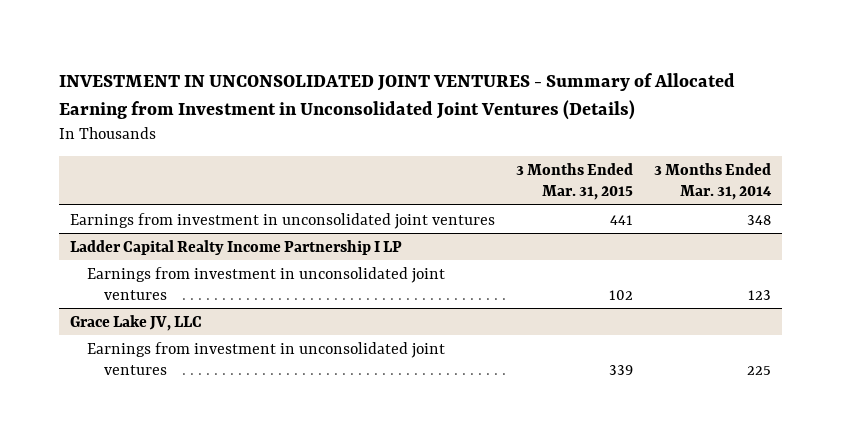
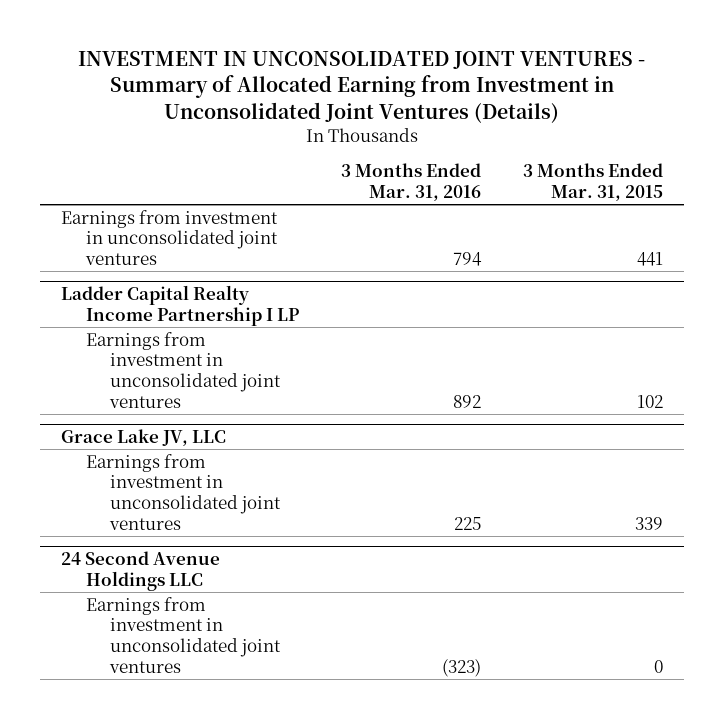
[654,163,773,201] 3 Months Ended Mar. 31, 2014 -> none
none -> [340,163,481,201] 3 Months Ended Mar. 31, 2016
none -> [60,551,220,591] 24 Second Avenue Holdings LLC
none -> [85,596,282,673] Earnings from investment in unconsolidated joint ventures

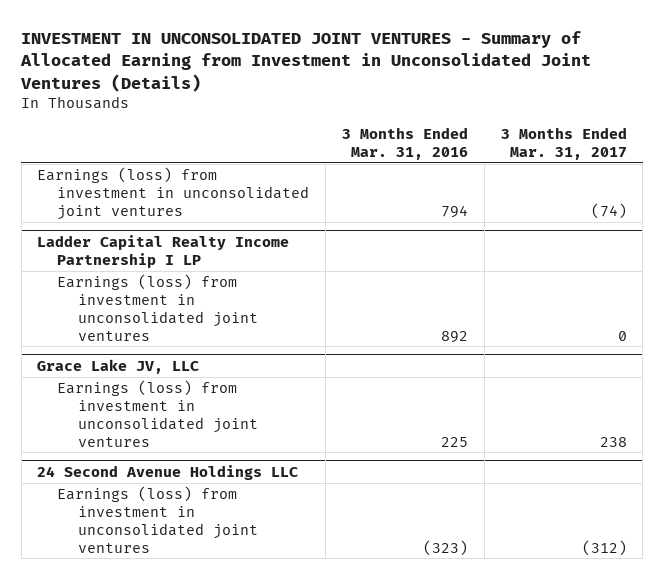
[522,163,663,201] 3 Months Ended Mar. 31, 2015 -> none
none -> [500,127,627,160] 3 Months Ended Mar. 31, 2017
[60,209,278,265] Earnings from investment in unconsolidated joint ventures -> [37,167,310,220] Earnings (loss) from investment in unconsolidated joint ventures
[85,331,282,408] Earnings from investment in unconsolidated joint ventures -> [57,274,258,341] Earnings (loss) from investment in unconsolidated joint ventures
[85,453,282,530] Earnings from investment in unconsolidated joint ventures -> [57,380,258,447] Earnings (loss) from investment in unconsolidated joint ventures
[85,596,282,673] Earnings from investment in unconsolidated joint ventures -> [57,486,258,553] Earnings (loss) from investment in unconsolidated joint ventures

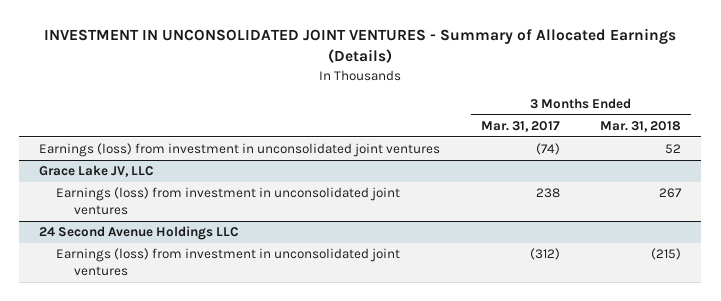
[20,30,592,92] INVESTMENT IN UNCONSOLIDATED JOINT VENTURES - Summary of Allocated Earning from Investment in Unconsolidated Joint Ventures (Details) -> [44,28,677,64] INVESTMENT IN UNCONSOLIDATED JOINT VENTURES - Summary of Allocated Earnings (Details)
[342,127,469,160] 3 Months Ended Mar. 31, 2016 -> none
none -> [600,120,682,132] Mar. 31, 2018
[37,235,290,268] Ladder Capital Realty Income Partnership I LP -> none
[57,274,258,341] Earnings (loss) from investment in unconsolidated joint ventures -> none

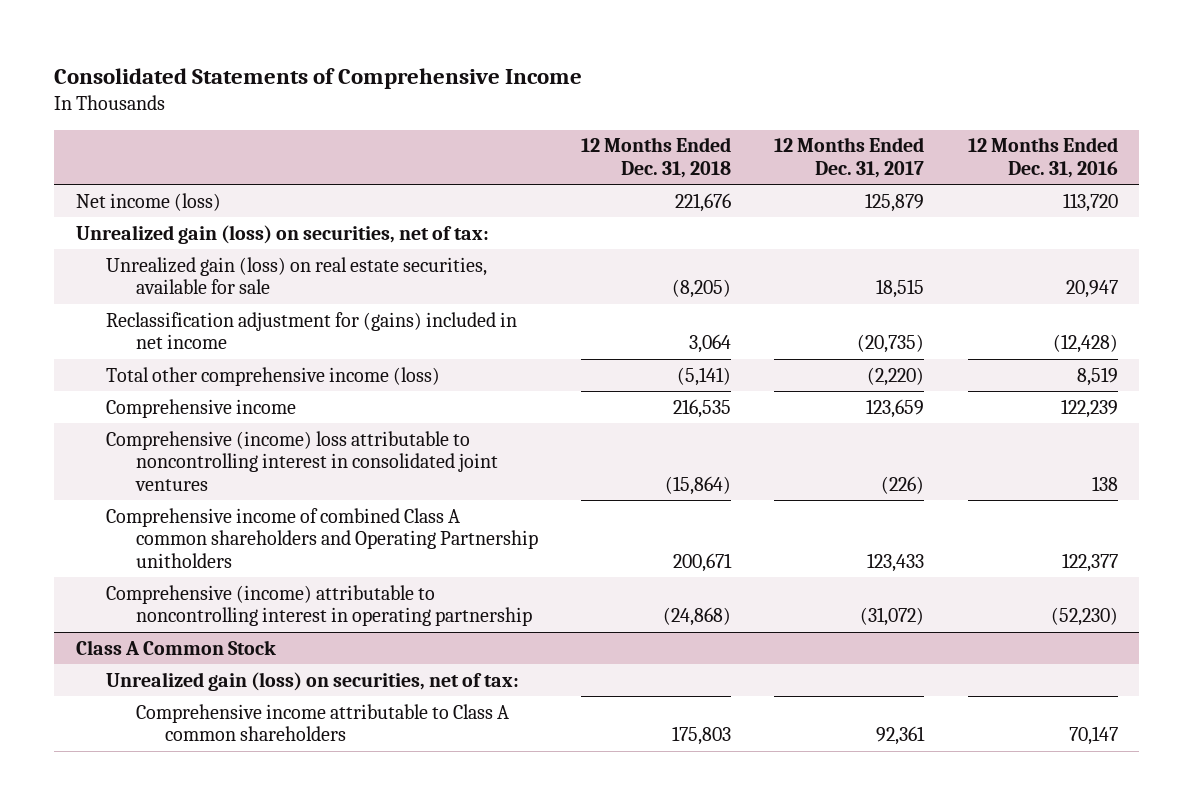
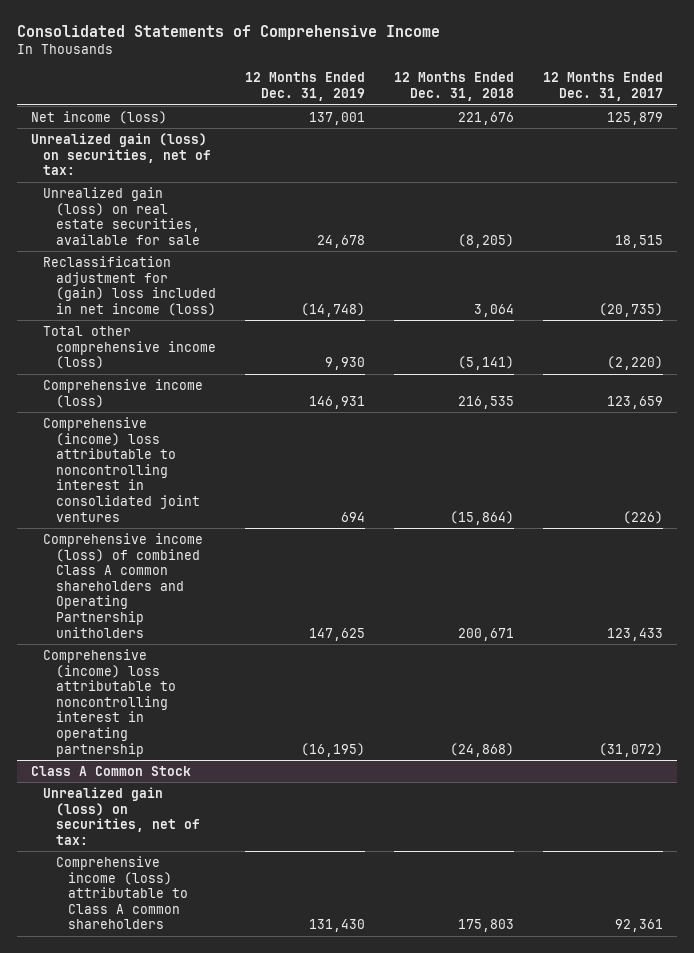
[967,137,1118,178] 12 Months Ended Dec. 31, 2016 -> none
none -> [244,72,365,102] 12 Months Ended Dec. 31, 2019
[105,311,517,350] Reclassification adjustment for (gains) included in net income -> [43,255,216,316] Reclassification adjustment for (gain) loss included in net income (loss)
[105,398,296,418] Comprehensive income -> [43,378,204,408] Comprehensive income (loss)
[105,507,538,568] Comprehensive income of combined Class A common shareholders and Operating Partnership unitholders -> [43,532,204,638] Comprehensive income (loss) of combined Class A common shareholders and Operating Partnership unitholders
[105,584,532,627] Comprehensive (income) attributable to noncontrolling interest in operating partnership -> [43,648,176,757] Comprehensive (income) loss attributable to noncontrolling interest in operating partnership
[135,703,509,742] Comprehensive income attributable to Class A common shareholders -> [55,855,188,930] Comprehensive income (loss) attributable to Class A common shareholders

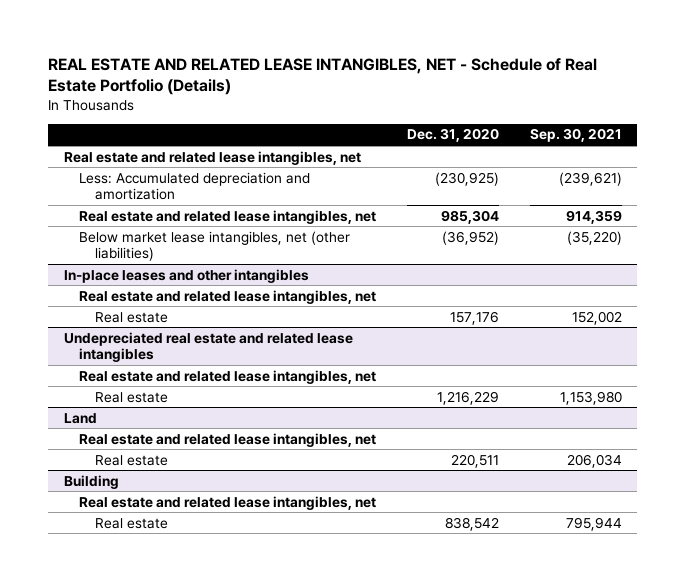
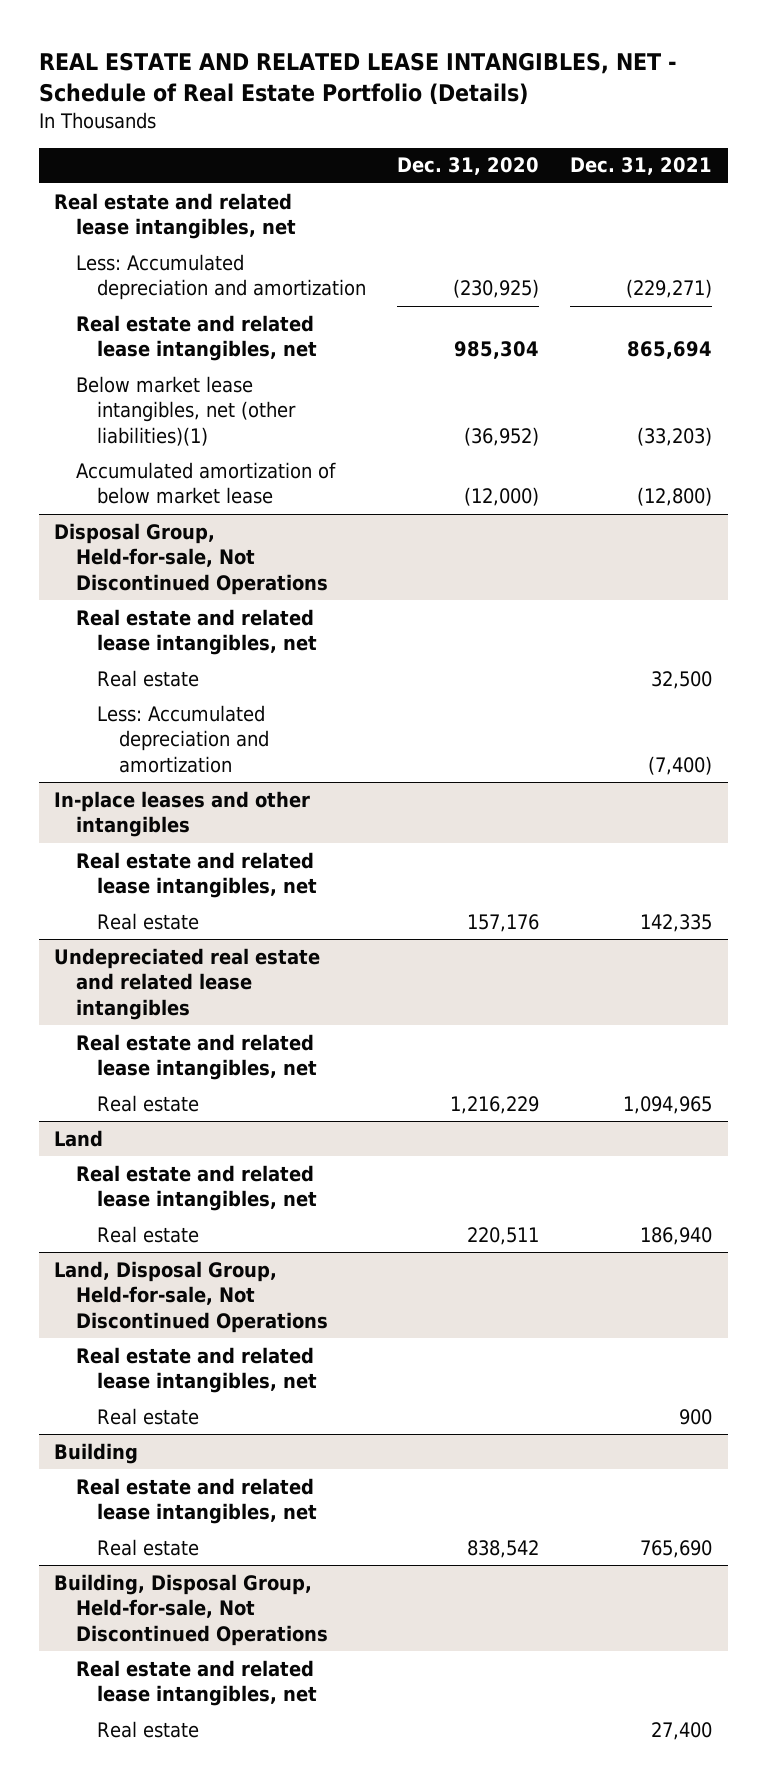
[530,128,623,143] Sep. 30, 2021 -> none
none -> [570,157,713,176] Dec. 31, 2021
[79,230,351,261] Below market lease intangibles, net (other liabilities) -> [75,375,297,447] Below market lease intangibles, net (other liabilities)(1)
none -> [75,461,336,505] Accumulated amortization of below market lease
none -> [54,522,328,596] Disposal Group, Held-for-sale, Not Discontinued Operations
none -> [75,608,318,656] Real estate and related lease intangibles, net
none -> [97,669,200,687] Real estate
none -> [97,704,269,774] Less: Accumulated depreciation and amortization
none -> [54,1260,328,1334] Land, Disposal Group, Held-for-sale, Not Discontinued Operations
none -> [75,1346,318,1394] Real estate and related lease intangibles, net
none -> [97,1407,200,1425] Real estate
none -> [54,1573,328,1647] Building, Disposal Group, Held-for-sale, Not Discontinued Operations
none -> [75,1659,318,1707] Real estate and related lease intangibles, net
none -> [97,1720,200,1738] Real estate

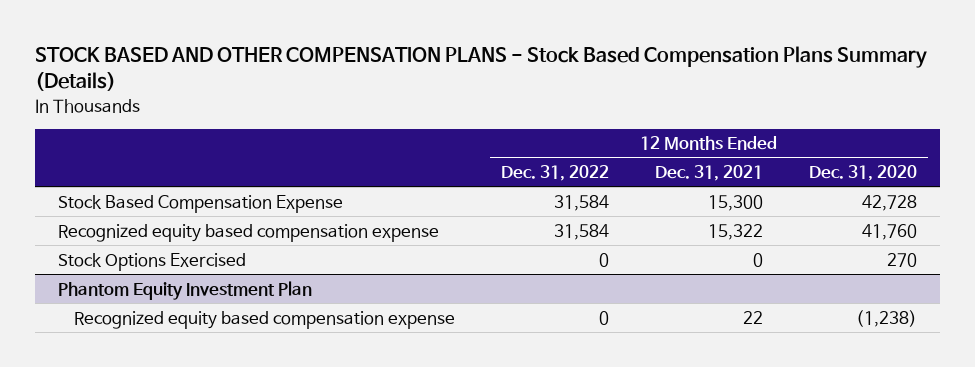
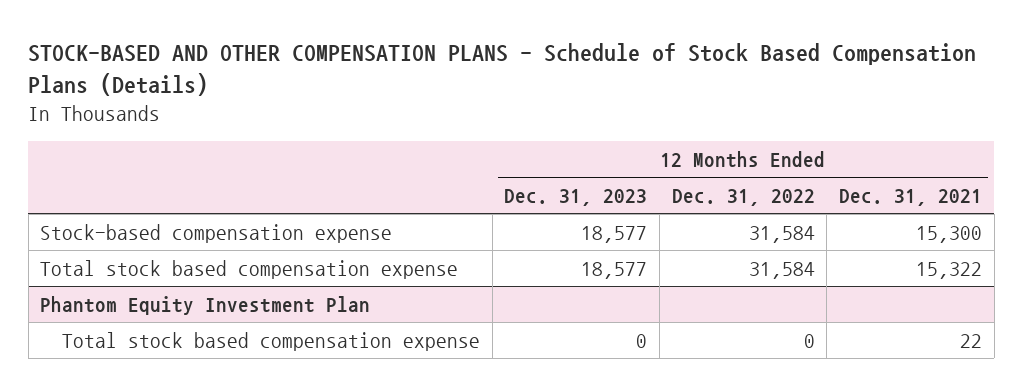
[35,45,928,92] STOCK BASED AND OTHER COMPENSATION PLANS - Stock Based Compensation Plans Summary (Details) -> [28,43,977,97] STOCK-BASED AND OTHER COMPENSATION PLANS - Schedule of Stock Based Compensation Plans (Details)
[808,165,917,182] Dec. 31, 2020 -> none
none -> [504,189,648,207] Dec. 31, 2023
[58,252,247,271] Stock Options Exercised -> none
[58,194,344,213] Stock Based Compensation Expense -> [40,223,393,243] Stock-based compensation expense
[58,223,440,242] Recognized equity based compensation expense -> [40,259,459,279] Total stock based compensation expense
[74,310,456,329] Recognized equity based compensation expense -> [62,331,481,351] Total stock based compensation expense

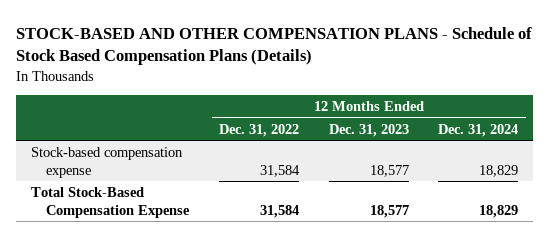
[838,189,982,207] Dec. 31, 2021 -> none
none -> [438,123,519,137] Dec. 31, 2024
[40,295,371,315] Phantom Equity Investment Plan -> none
[62,331,481,351] Total stock based compensation expense -> none
[40,259,459,279] Total stock based compensation expense -> [30,186,191,218] Total Stock-Based Compensation Expense

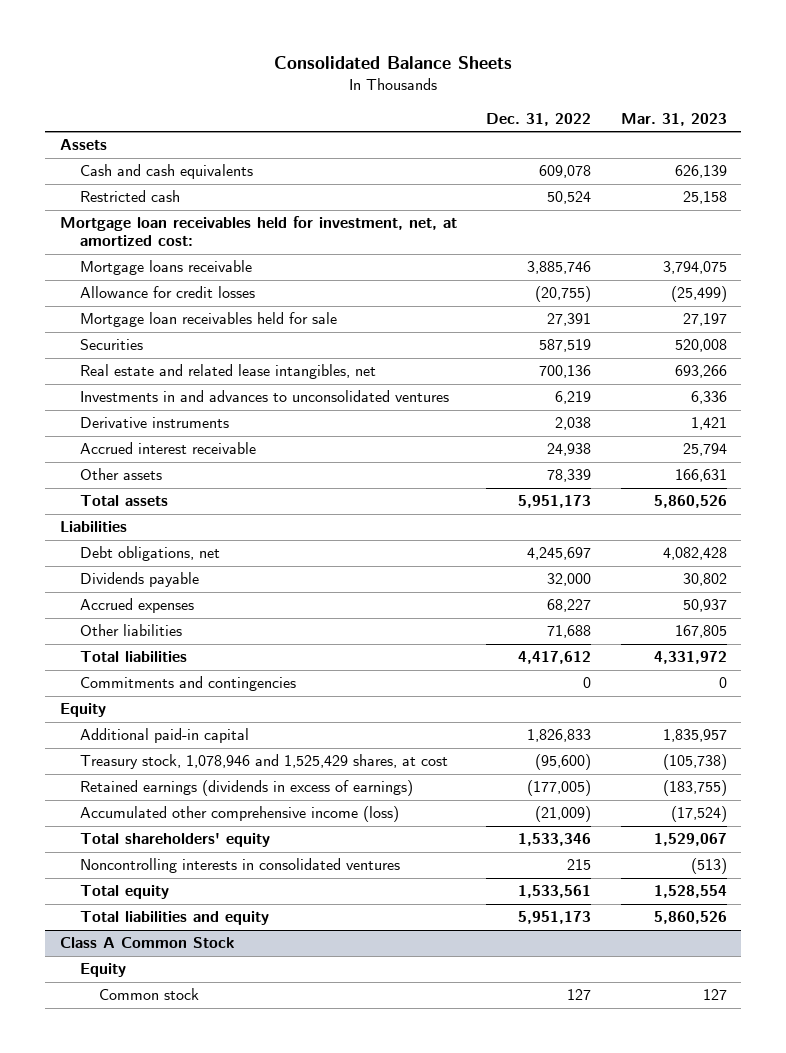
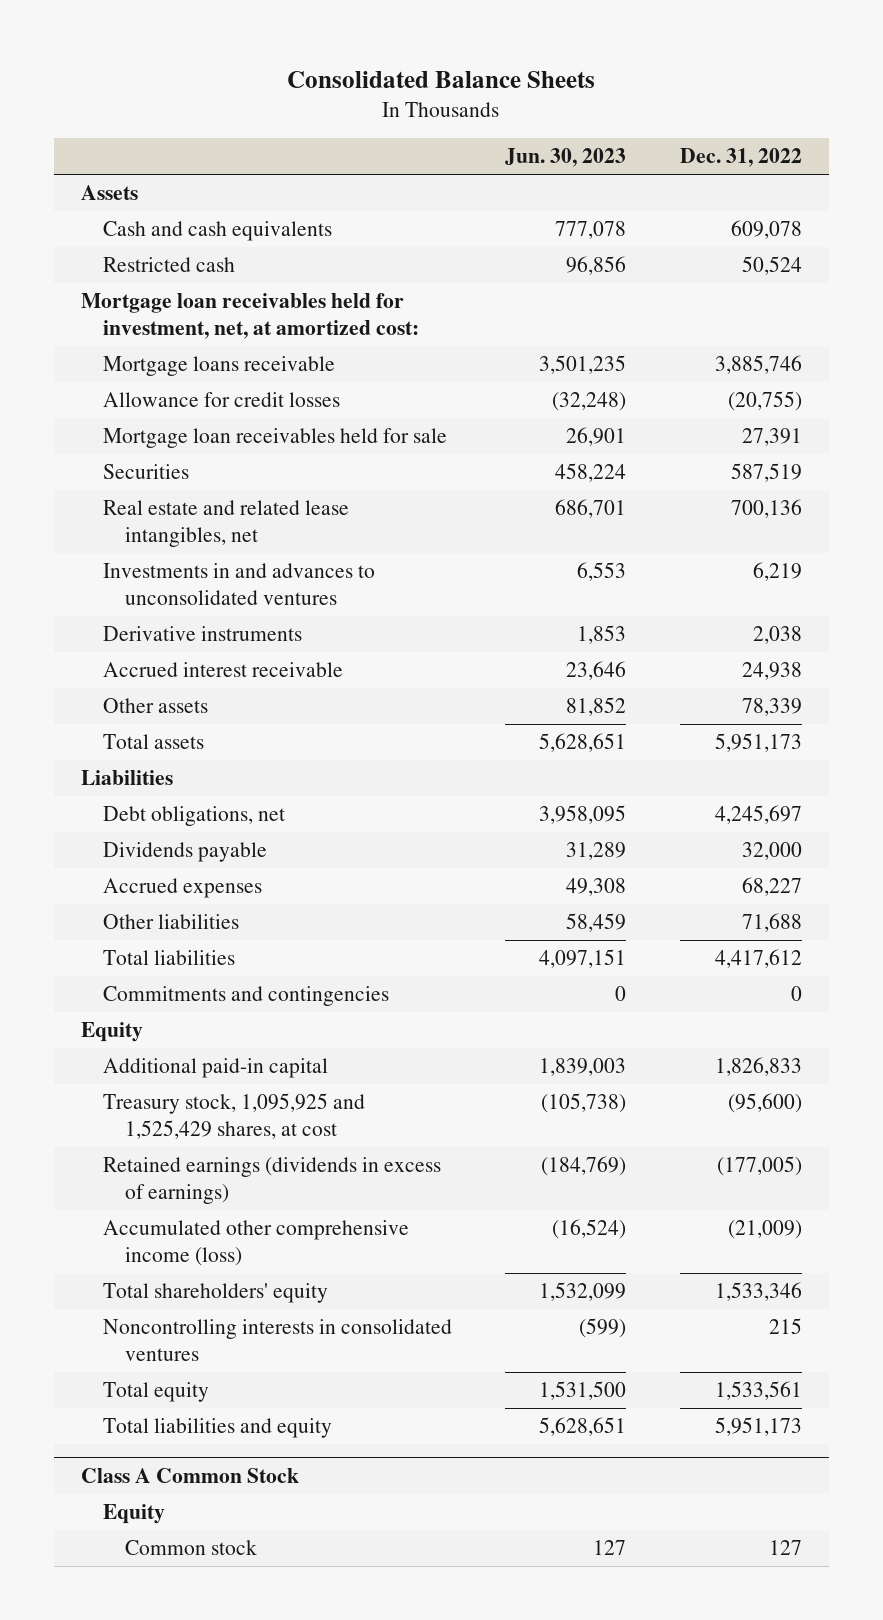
[620,112,727,126] Mar. 31, 2023 -> none
none -> [505,148,627,168] Jun. 30, 2023
[79,754,448,770] Treasury stock, 1,078,946 and 1,525,429 shares, at cost -> [102,1093,365,1140] Treasury stock, 1,095,925 and 1,525,429 shares, at cost

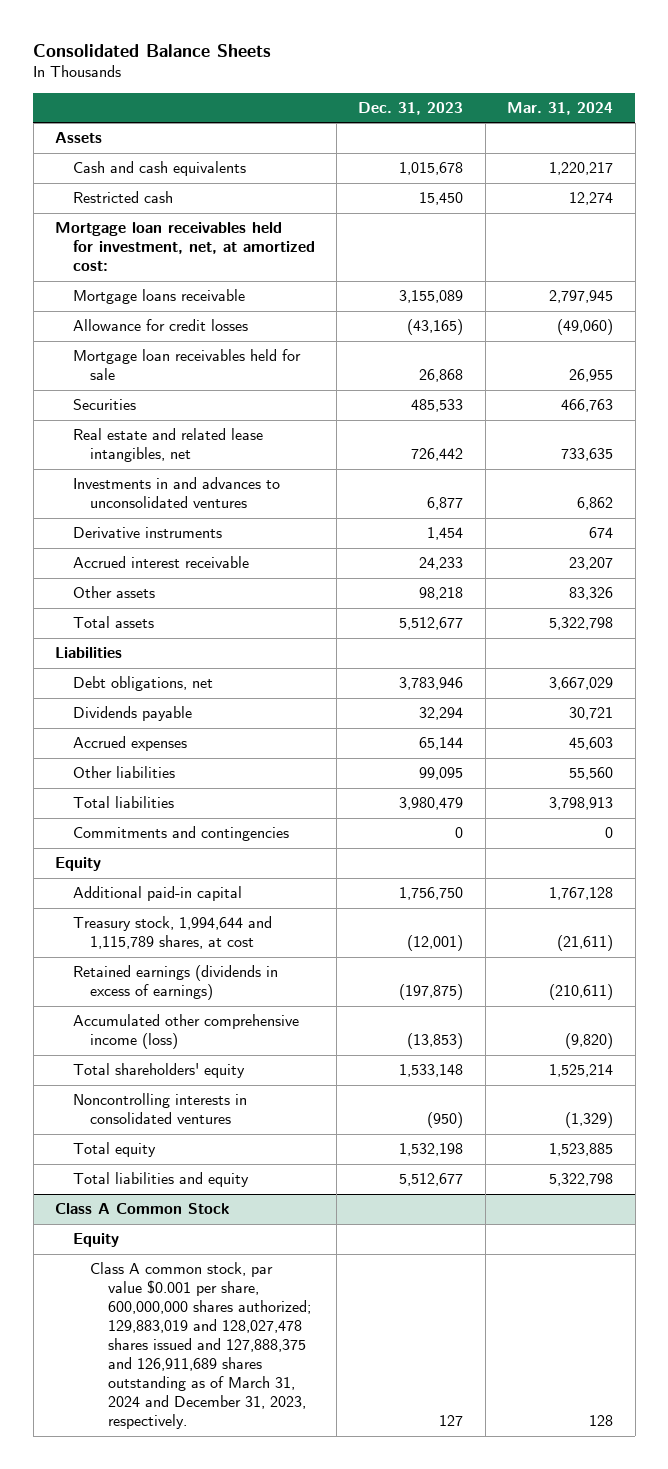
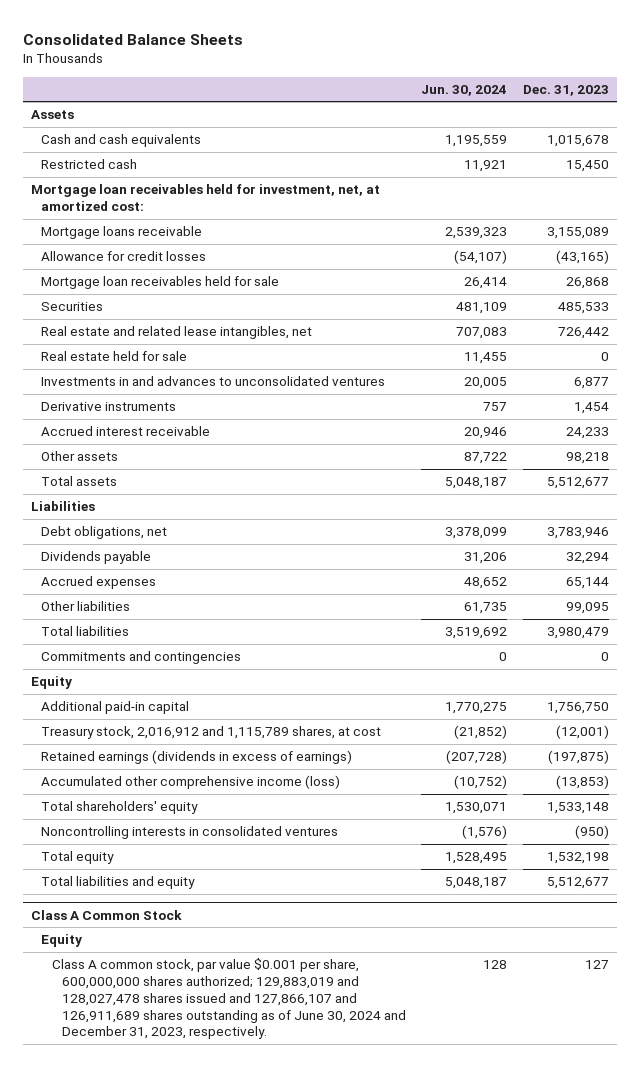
[507,101,614,115] Mar. 31, 2024 -> none
none -> [421,84,508,96] Jun. 30, 2024
none -> [41,351,188,362] Real estate held for sale
[72,916,272,950] Treasury stock, 1,994,644 and 1,115,789 shares, at cost -> [41,726,382,740] Treasury stock, 2,016,912 and 1,115,789 shares, at cost
[90,1262,311,1430] Class A common stock, par value $0.001 per share, 600,000,000 shares authorized; 129,883,019 and 128,027,478 shares issued and 127,888,375 and 126,911,689 shares outstanding as of March 31, 2024 and December 31, 2023, respectively. -> [51,958,406,1040] Class A common stock, par value $0.001 per share, 600,000,000 shares authorized; 129,883,019 and 128,027,478 shares issued and 127,866,107 and 126,911,689 shares outstanding as of June 30, 2024 and December 31, 2023, respectively.

